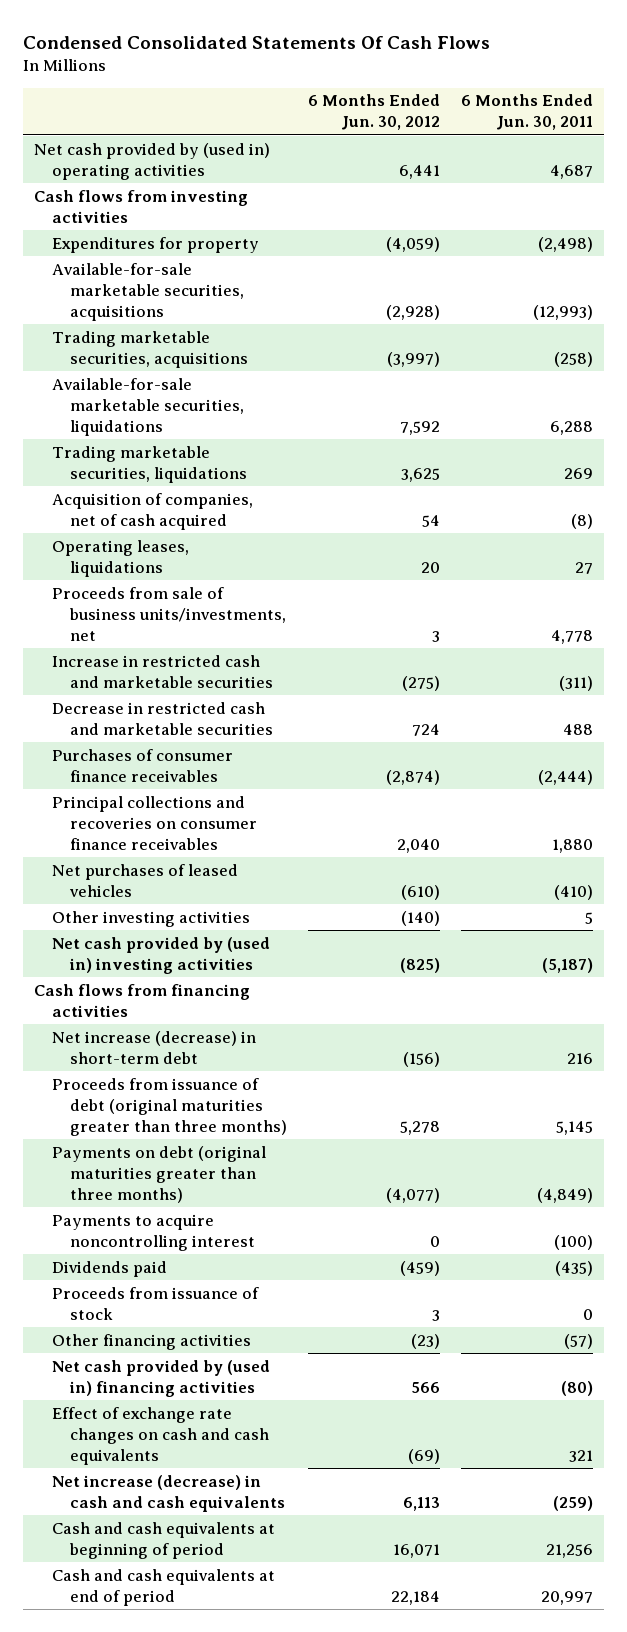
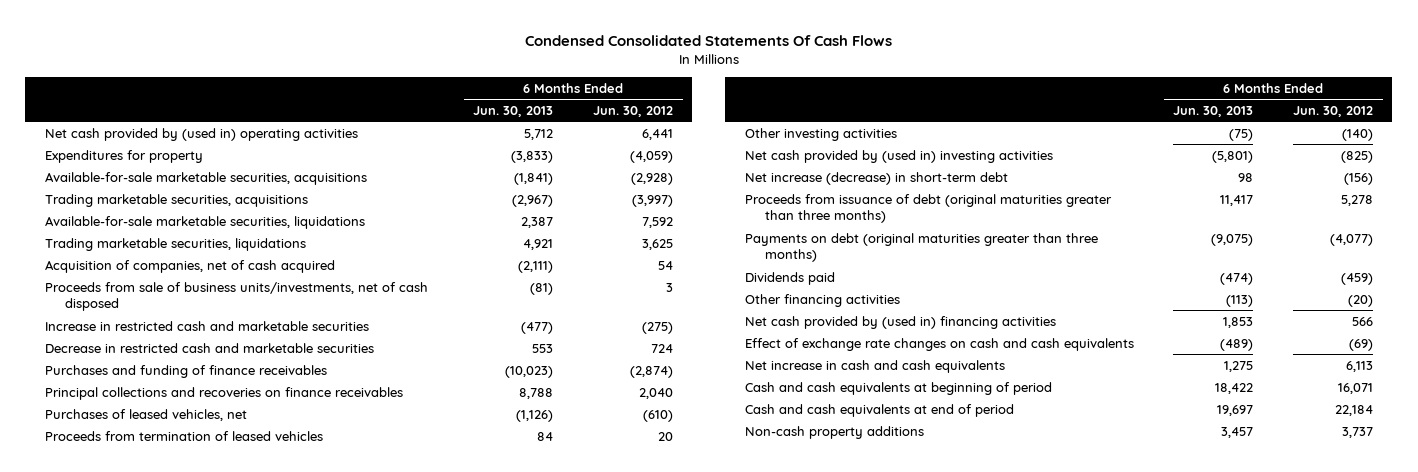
[461,94,594,131] 6 Months Ended Jun. 30, 2011 -> none
none -> [473,105,554,117] Jun. 30, 2013
[33,189,248,223] Cash flows from investing activities -> none
[51,539,189,577] Operating leases, liquidations -> none
[51,586,286,641] Proceeds from sale of business units/investments, net -> [45,281,429,312] Proceeds from sale of business units/investments, net of cash disposed
[51,748,233,782] Purchases of consumer finance receivables -> [45,364,328,378] Purchases and funding of finance receivables
[51,795,257,850] Principal collections and recoveries on consumer finance receivables -> [45,386,404,400] Principal collections and recoveries on finance receivables
[51,863,238,897] Net purchases of leased vehicles -> [45,408,248,421] Purchases of leased vehicles, net
none -> [45,430,324,441] Proceeds from termination of leased vehicles
[33,983,250,1017] Cash flows from financing activities -> none
[51,1213,255,1251] Payments to acquire noncontrolling interest -> none
[51,1286,259,1320] Proceeds from issuance of stock -> none
[410,1333,440,1349] (23) -> [1347,294,1373,307] (20)
[51,1474,285,1512] Net increase (decrease) in cash and cash equivalents -> [745,359,1006,373] Net increase in cash and cash equivalents
none -> [745,425,925,439] Non-cash property additions

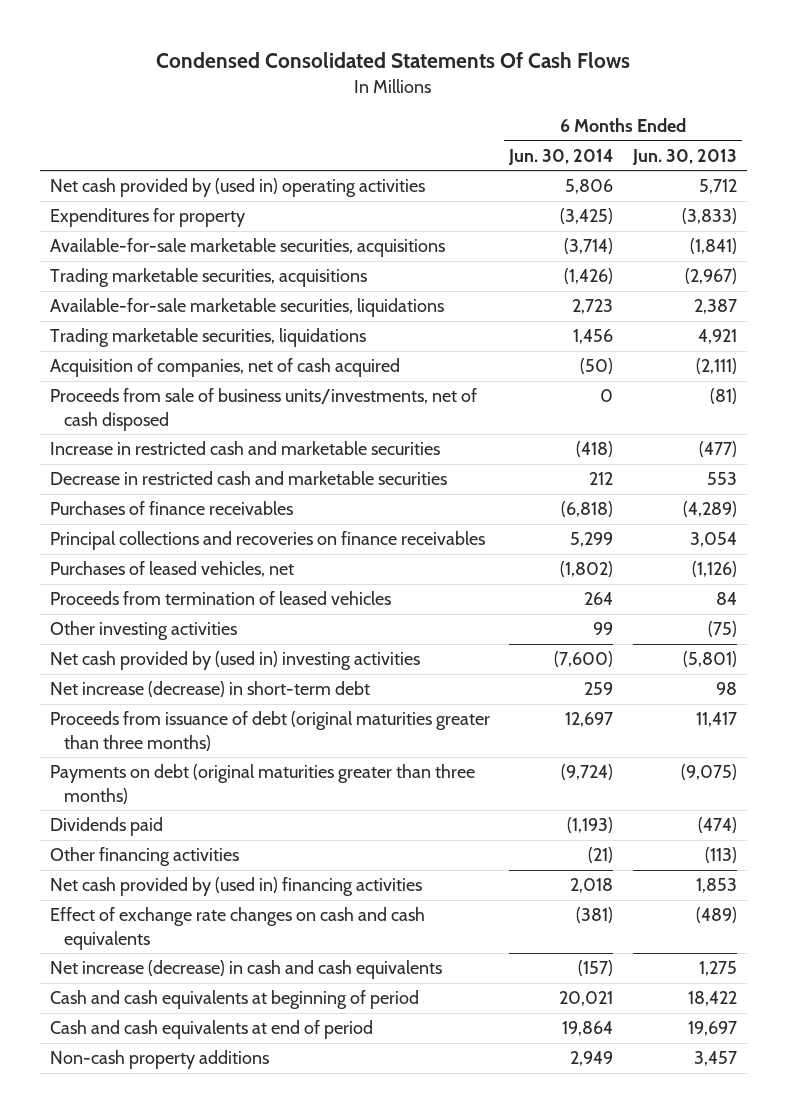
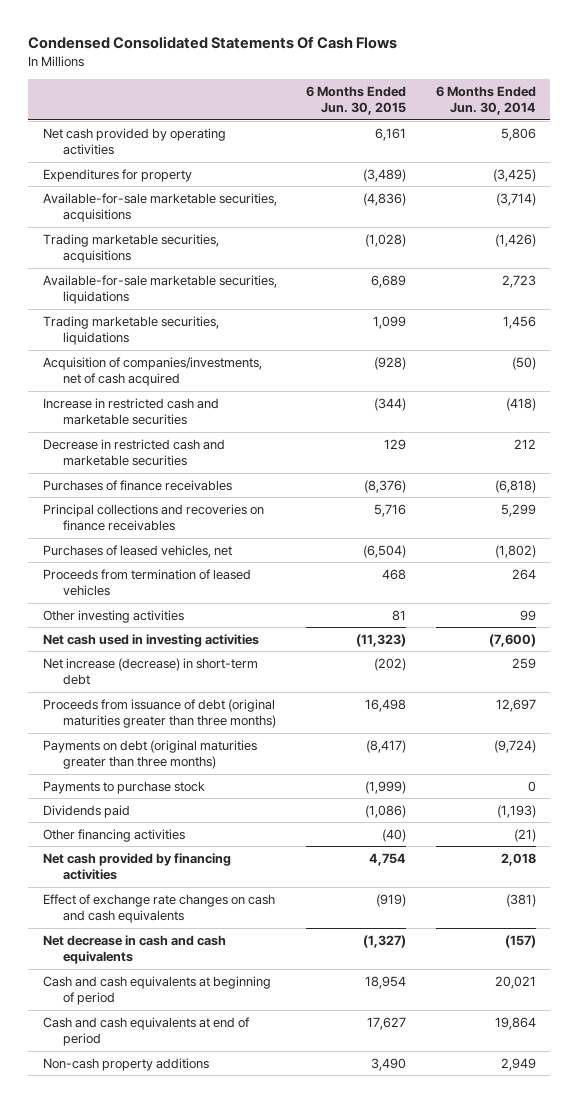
[631,148,737,165] Jun. 30, 2013 -> none
none -> [306,85,407,116] 6 Months Ended Jun. 30, 2015
[49,178,425,198] Net cash provided by (used in) operating activities -> [42,127,226,156] Net cash provided by operating activities
[49,388,477,431] Proceeds from sale of business units/investments, net of cash disposed -> none
[49,358,400,378] Acquisition of companies, net of cash acquired -> [42,356,262,387] Acquisition of companies/investments, net of cash acquired
[49,651,420,671] Net cash provided by (used in) investing activities -> [42,633,259,647] Net cash used in investing activities
none -> [42,780,205,794] Payments to purchase stock
[49,877,422,897] Net cash provided by (used in) financing activities -> [42,852,231,881] Net cash provided by financing activities
[49,960,442,980] Net increase (decrease) in cash and cash equivalents -> [42,934,226,965] Net decrease in cash and cash equivalents

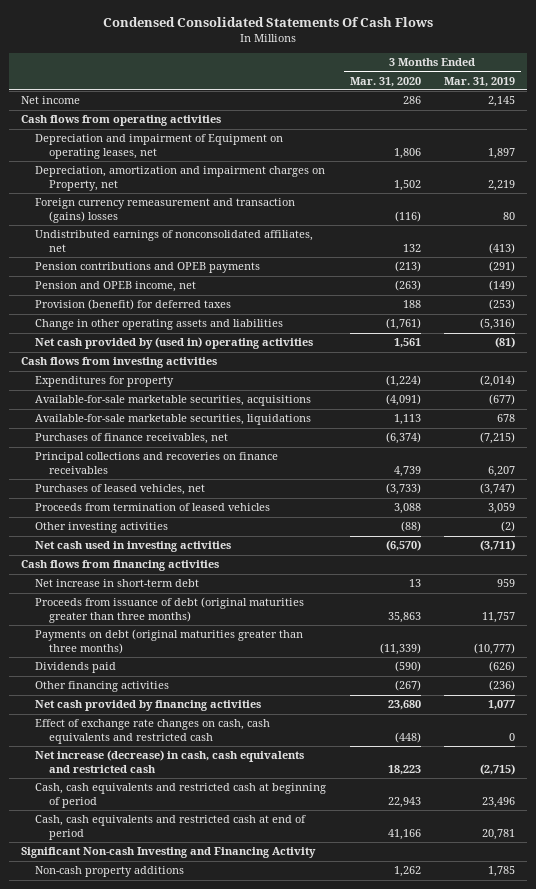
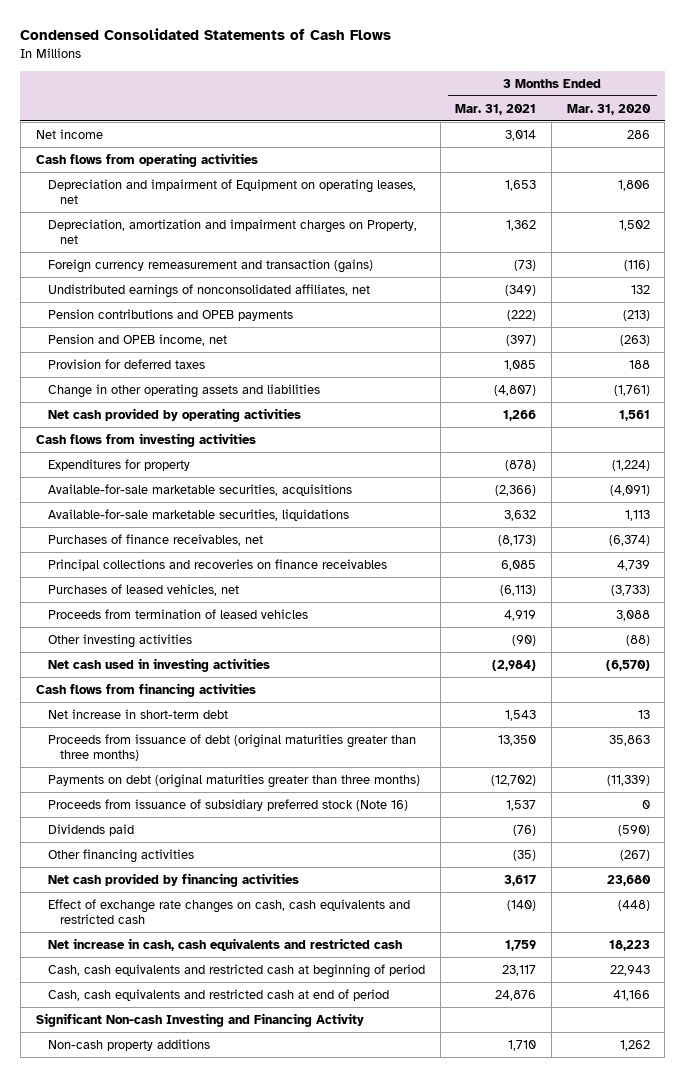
[103,16,434,27] Condensed Consolidated Statements Of Cash Flows -> [20,28,392,41] Condensed Consolidated Statements of Cash Flows
[444,76,516,87] Mar. 31, 2019 -> none
none -> [455,103,537,115] Mar. 31, 2021
[35,198,296,223] Foreign currency remeasurement and transaction (gains) losses -> [47,258,373,273] Foreign currency remeasurement and transaction (gains)
[35,299,232,311] Provision (benefit) for deferred taxes -> [47,358,205,369] Provision for deferred taxes
[35,337,314,350] Net cash provided by (used in) operating activities -> [47,407,301,422] Net cash provided by operating activities
none -> [47,798,408,811] Proceeds from issuance of subsidiary preferred stock (Note 16)
[35,750,305,773] Net increase (decrease) in cash, cash equivalents and restricted cash -> [47,937,402,951] Net increase in cash, cash equivalents and restricted cash

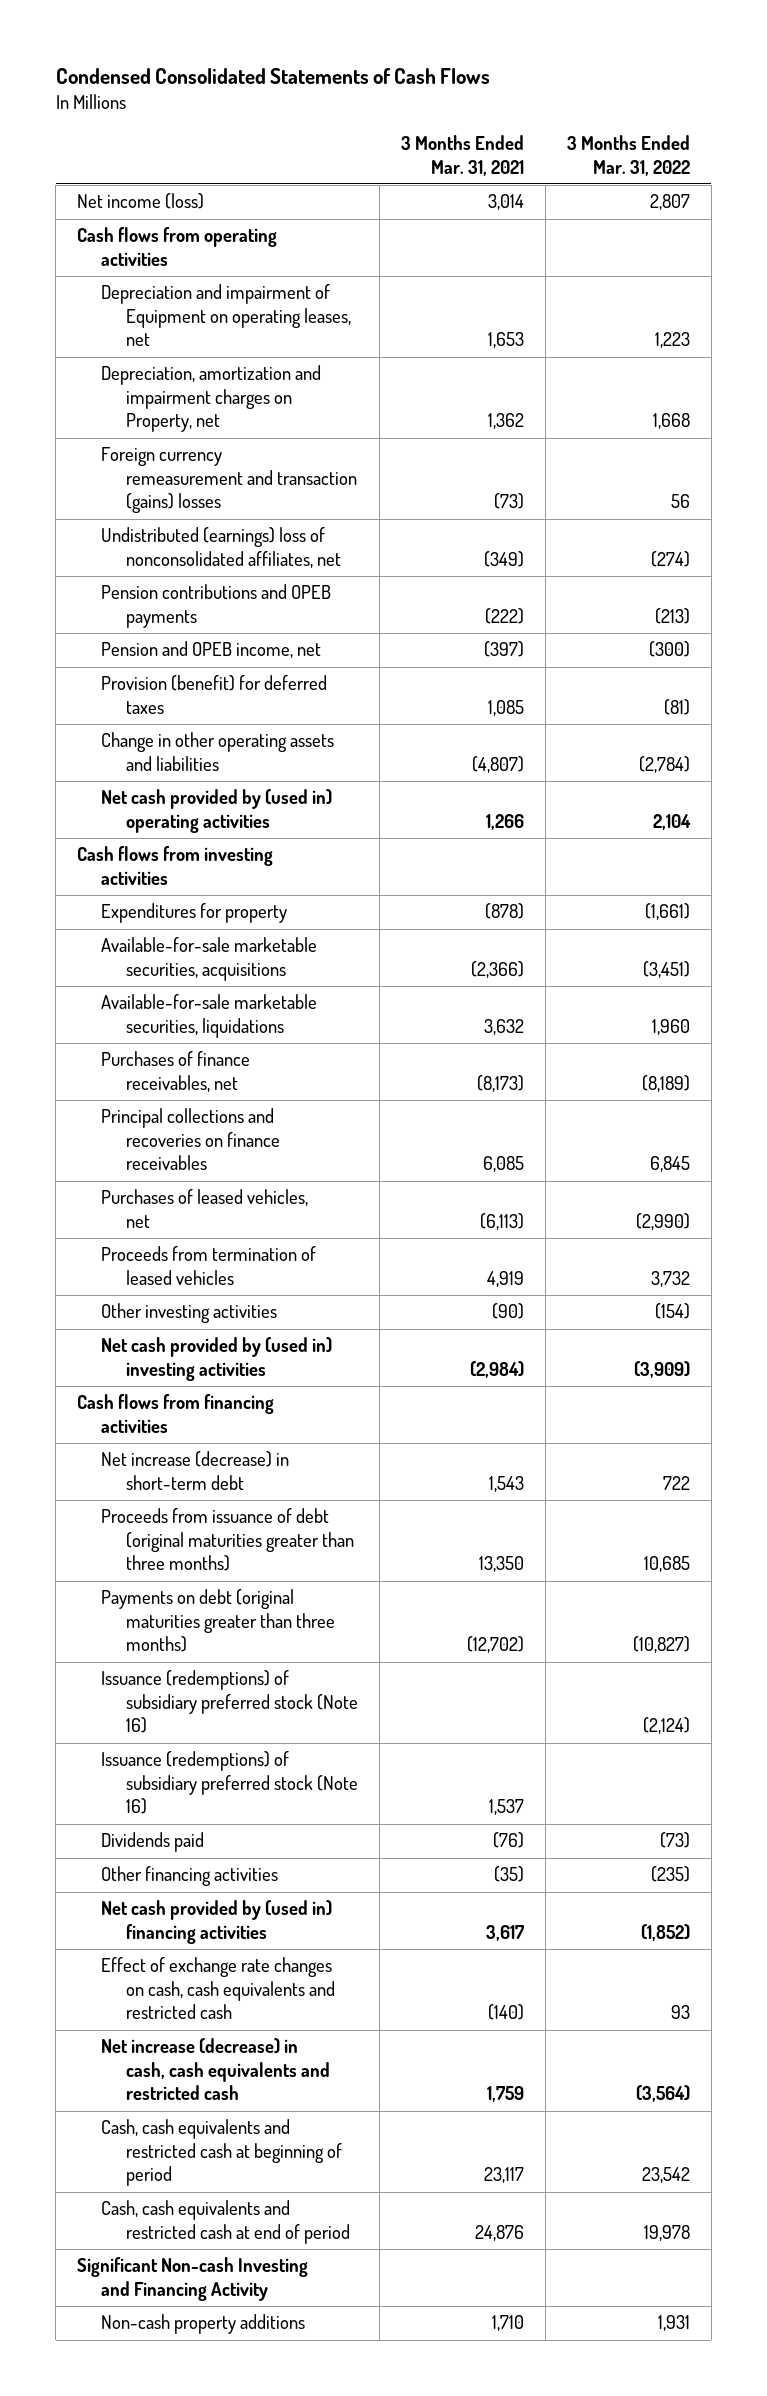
[566,103,651,115] Mar. 31, 2020 -> none
none -> [566,135,690,176] 3 Months Ended Mar. 31, 2022
[35,128,103,139] Net income -> [77,193,205,210] Net income (loss)
[47,258,373,273] Foreign currency remeasurement and transaction (gains) -> [101,447,357,514] Foreign currency remeasurement and transaction (gains) losses
[47,283,370,298] Undistributed earnings of nonconsolidated affiliates, net -> [101,527,341,568] Undistributed (earnings) loss of nonconsolidated affiliates, net
[47,358,205,369] Provision for deferred taxes -> [101,675,328,714] Provision (benefit) for deferred taxes
[47,407,301,422] Net cash provided by operating activities -> [101,789,333,833] Net cash provided by (used in) operating activities
[47,657,270,672] Net cash used in investing activities -> [101,1337,333,1381] Net cash provided by (used in) investing activities
[47,708,228,719] Net increase in short-term debt -> [101,1451,290,1490] Net increase (decrease) in short-term debt
none -> [101,1670,358,1734] Issuance (redemptions) of subsidiary preferred stock (Note 16)
[47,798,408,811] Proceeds from issuance of subsidiary preferred stock (Note 16) -> [101,1751,358,1815] Issuance (redemptions) of subsidiary preferred stock (Note 16)
[47,872,299,887] Net cash provided by financing activities -> [101,1900,333,1944] Net cash provided by (used in) financing activities
[47,937,402,951] Net increase in cash, cash equivalents and restricted cash -> [101,2038,330,2101] Net increase (decrease) in cash, cash equivalents and restricted cash

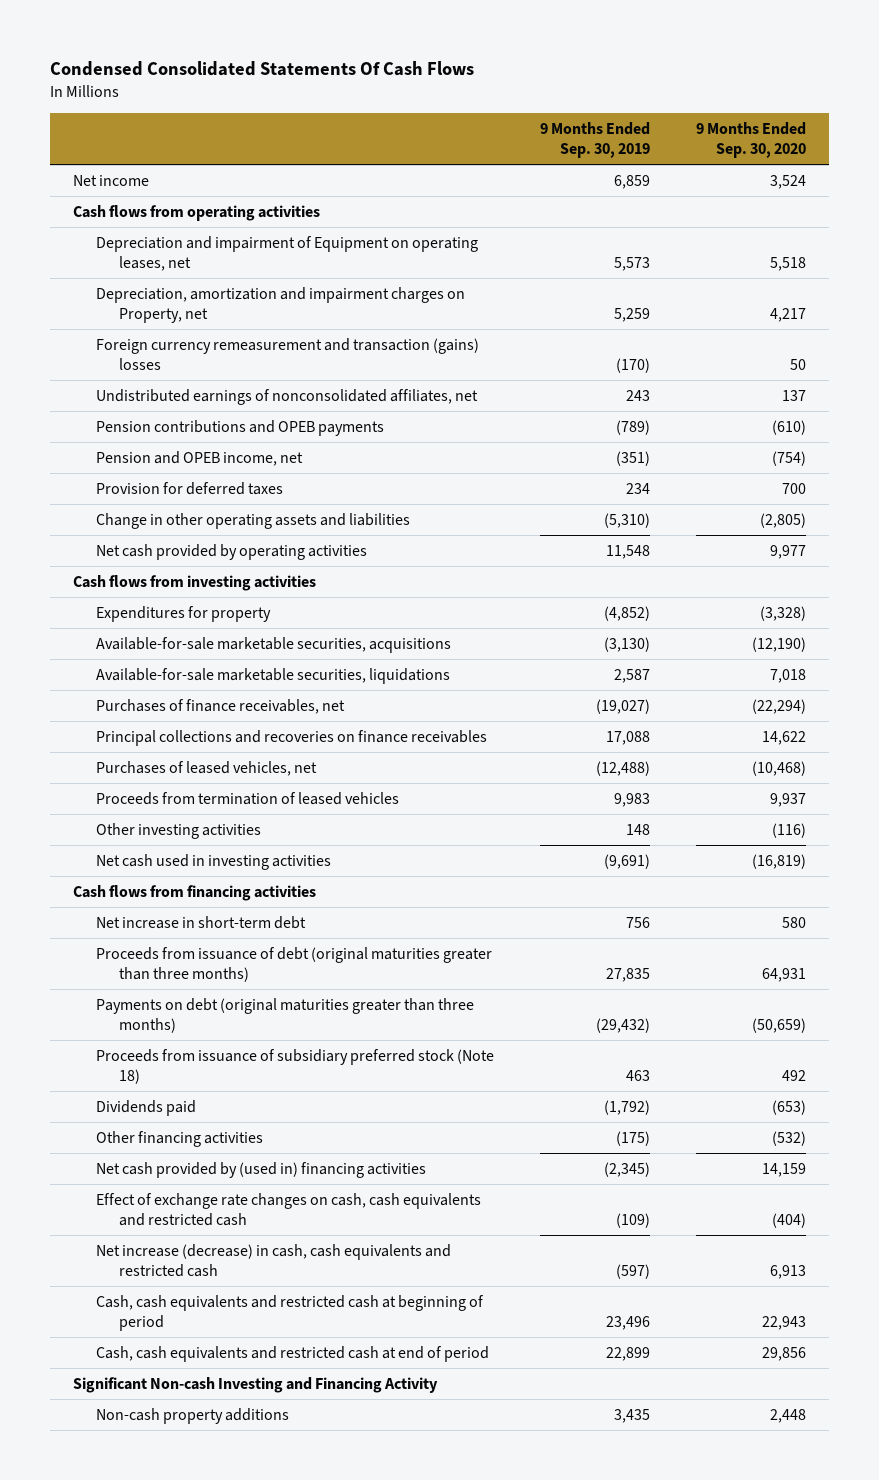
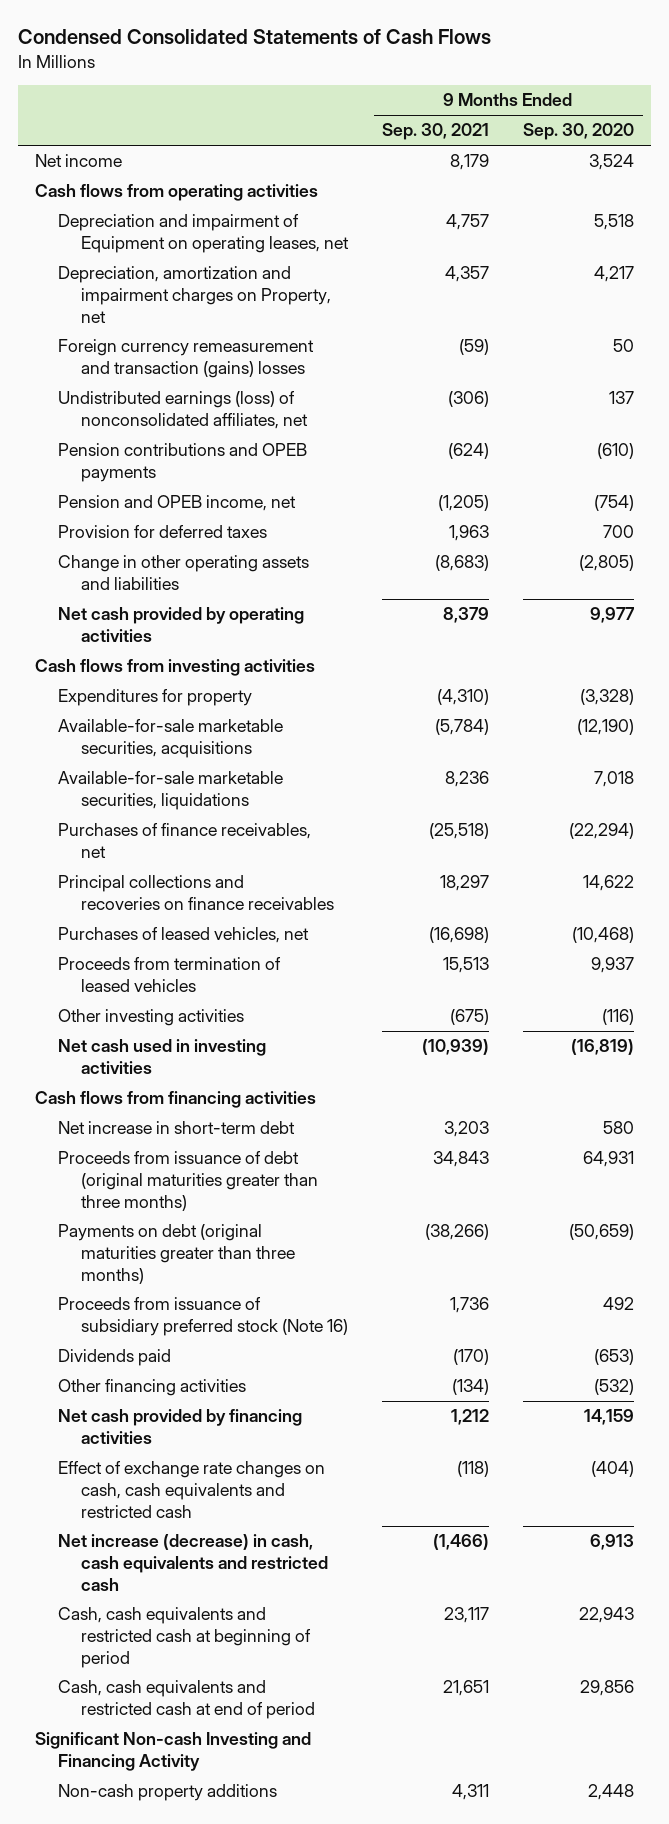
[50,61,475,77] Condensed Consolidated Statements Of Cash Flows -> [17,29,491,45] Condensed Consolidated Statements of Cash Flows
[540,121,651,159] 9 Months Ended Sep. 30, 2019 -> none
none -> [382,123,490,141] Sep. 30, 2021
[96,388,479,405] Undistributed earnings of nonconsolidated affiliates, net -> [57,391,308,429] Undistributed earnings (loss) of nonconsolidated affiliates, net
[96,1048,495,1085] Proceeds from issuance of subsidiary preferred stock (Note 18) -> [57,1297,348,1336] Proceeds from issuance of subsidiary preferred stock (Note 16)
[96,1161,427,1178] Net cash provided by (used in) financing activities -> [57,1409,302,1444] Net cash provided by financing activities

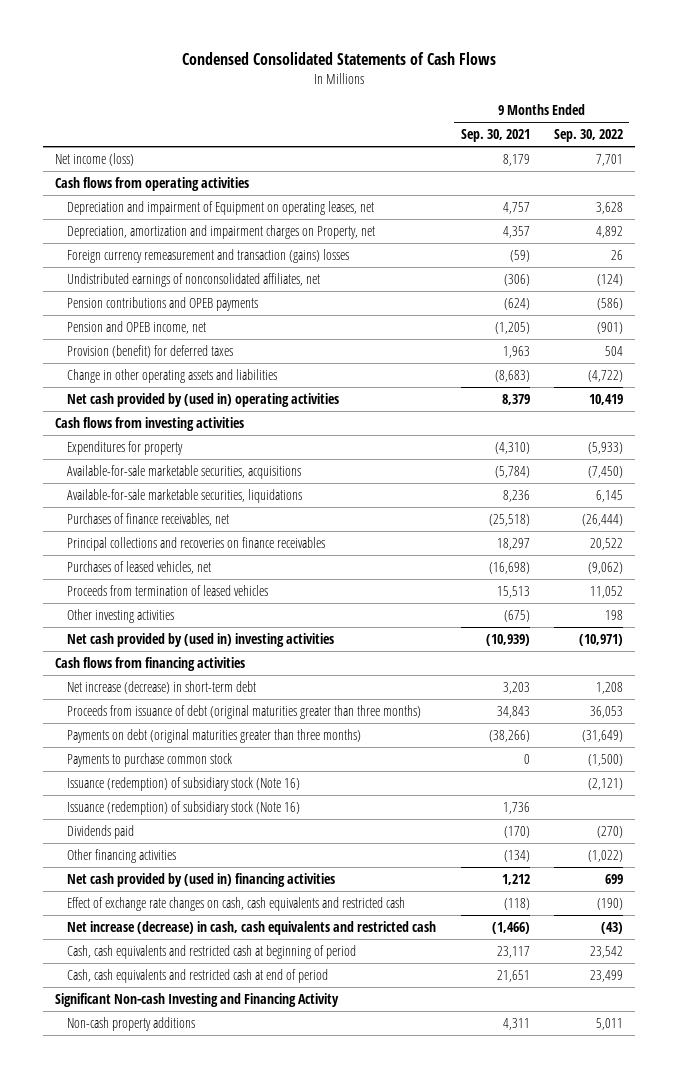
[523,123,635,141] Sep. 30, 2020 -> none
none -> [554,129,624,143] Sep. 30, 2022
[34,154,122,168] Net income -> [55,153,135,167] Net income (loss)
[57,391,308,429] Undistributed earnings (loss) of nonconsolidated affiliates, net -> [66,273,320,288] Undistributed earnings of nonconsolidated affiliates, net
[57,525,267,539] Provision for deferred taxes -> [66,345,233,359] Provision (benefit) for deferred taxes
[57,607,304,642] Net cash provided by operating activities -> [66,393,339,408] Net cash provided by (used in) operating activities
[57,1039,266,1074] Net cash used in investing activities -> [66,633,334,648] Net cash provided by (used in) investing activities
[57,1121,295,1135] Net increase in short-term debt -> [66,681,256,695] Net increase (decrease) in short-term debt
none -> [66,753,232,768] Payments to purchase common stock
none -> [66,777,300,792] Issuance (redemption) of subsidiary stock (Note 16)
[57,1297,348,1336] Proceeds from issuance of subsidiary preferred stock (Note 16) -> [66,801,300,816] Issuance (redemption) of subsidiary stock (Note 16)
[57,1409,302,1444] Net cash provided by financing activities -> [66,873,335,888] Net cash provided by (used in) financing activities

